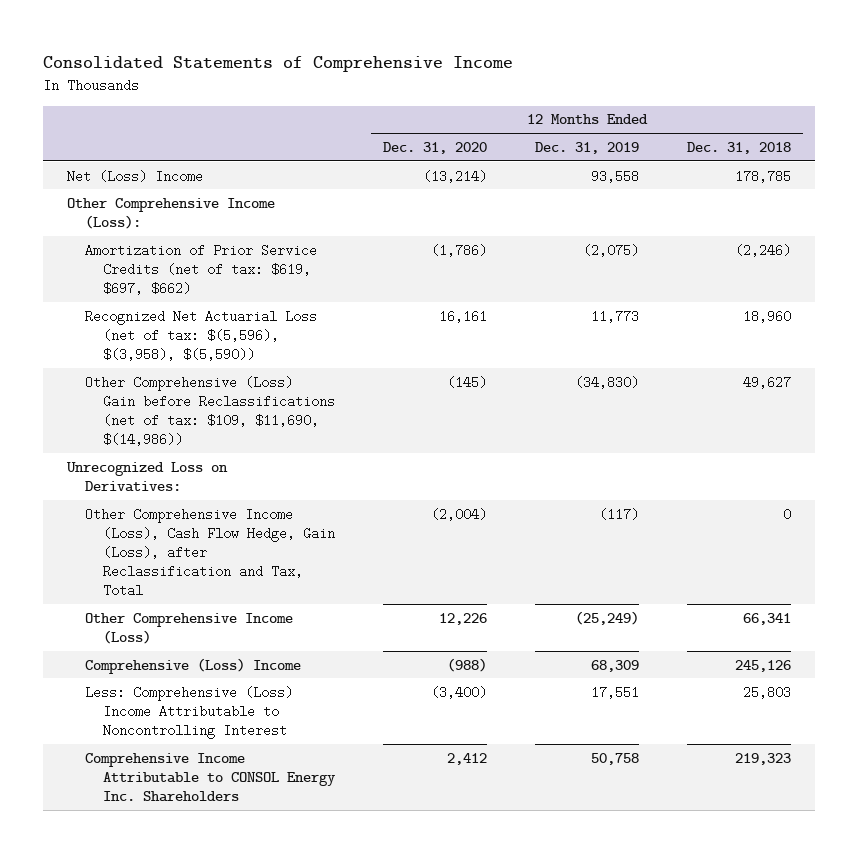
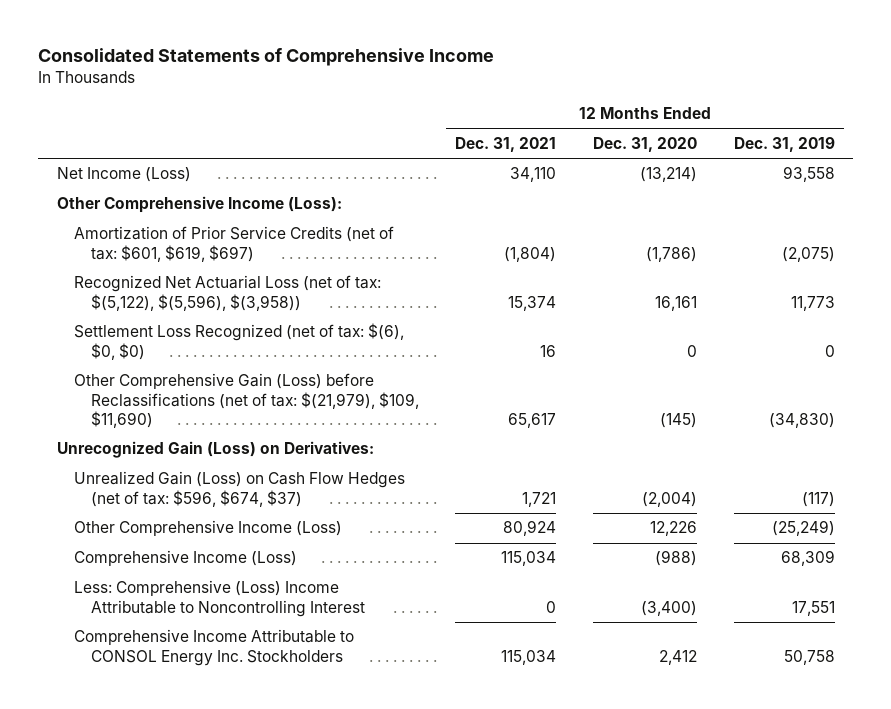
[687,141,792,154] Dec. 31, 2018 -> none
none -> [455,136,557,152] Dec. 31, 2021
[66,169,203,183] Net (Loss) Income -> [56,167,191,183] Net Income (Loss)
[84,243,317,295] Amortization of Prior Service Credits (net of tax: $619, $697, $662) -> [73,226,394,262] Amortization of Prior Service Credits (net of tax: $601, $619, $697)
[84,309,317,361] Recognized Net Actuarial Loss (net of tax: $(5,596), $(3,958), $(5,590)) -> [73,275,381,311] Recognized Net Actuarial Loss (net of tax: $(5,122), $(5,596), $(3,958))
none -> [73,323,404,360] Settlement Loss Recognized (net of tax: $(6), $0, $0)
[84,375,335,446] Other Comprehensive (Loss) Gain before Reclassifications (net of tax: $109, $11,690, $(14,986)) -> [73,373,419,428] Other Comprehensive Gain (Loss) before Reclassifications (net of tax: $(21,979), $109, $11,690)
[65,461,228,492] Unrecognized Loss on Derivatives: -> [56,441,374,459] Unrecognized Gain (Loss) on Derivatives:
[84,507,335,597] Other Comprehensive Income (Loss), Cash Flow Hedge, Gain (Loss), after Reclassification and Tax, Total -> [73,471,405,507] Unrealized Gain (Loss) on Cash Flow Hedges (net of tax: $596, $674, $37)
[84,657,301,674] Comprehensive (Loss) Income -> [73,550,297,567] Comprehensive Income (Loss)
[84,752,336,802] Comprehensive Income Attributable to CONSOL Energy Inc. Shareholders -> [73,629,354,666] Comprehensive Income Attributable to CONSOL Energy Inc. Stockholders

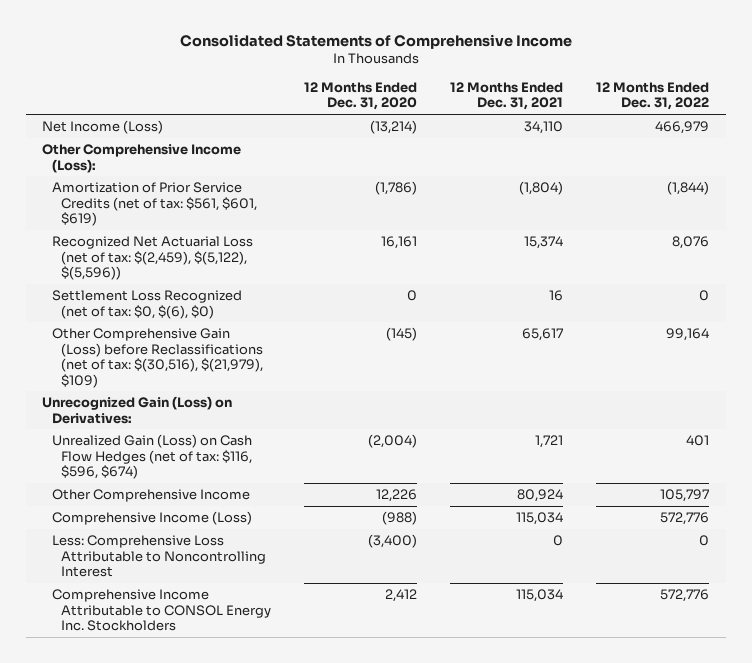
[733,136,835,152] Dec. 31, 2019 -> none
none -> [596,81,710,111] 12 Months Ended Dec. 31, 2022
[73,226,394,262] Amortization of Prior Service Credits (net of tax: $601, $619, $697) -> [51,182,258,227] Amortization of Prior Service Credits (net of tax: $561, $601, $619)
[73,275,381,311] Recognized Net Actuarial Loss (net of tax: $(5,122), $(5,596), $(3,958)) -> [51,236,253,281] Recognized Net Actuarial Loss (net of tax: $(2,459), $(5,122), $(5,596))
[73,323,404,360] Settlement Loss Recognized (net of tax: $(6), $0, $0) -> [51,290,242,319] Settlement Loss Recognized (net of tax: $0, $(6), $0)
[73,373,419,428] Other Comprehensive Gain (Loss) before Reclassifications (net of tax: $(21,979), $109, $11,690) -> [51,328,264,388] Other Comprehensive Gain (Loss) before Reclassifications (net of tax: $(30,516), $(21,979), $109)
[73,471,405,507] Unrealized Gain (Loss) on Cash Flow Hedges (net of tax: $596, $674, $37) -> [51,434,253,480] Unrealized Gain (Loss) on Cash Flow Hedges (net of tax: $116, $596, $674)
[73,520,342,537] Other Comprehensive Income (Loss) -> [51,489,250,503] Other Comprehensive Income
[73,580,365,617] Less: Comprehensive (Loss) Income Attributable to Noncontrolling Interest -> [51,535,267,578] Less: Comprehensive Loss Attributable to Noncontrolling Interest

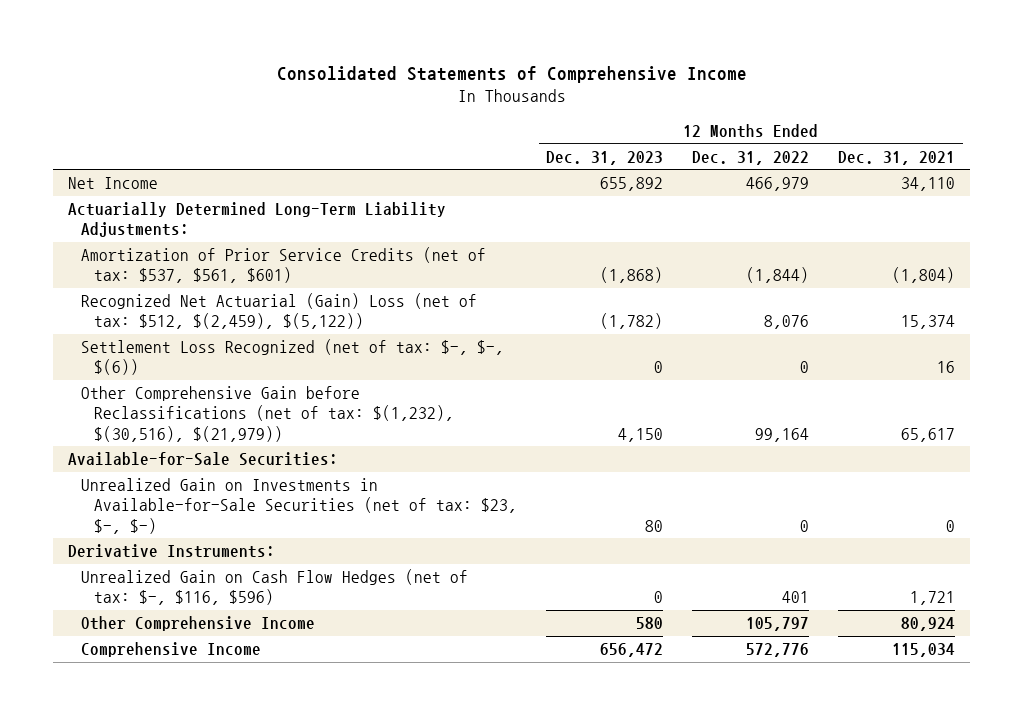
[304,81,418,111] 12 Months Ended Dec. 31, 2020 -> none
none -> [546,150,664,165] Dec. 31, 2023
[42,144,242,173] Other Comprehensive Income (Loss): -> none
[42,120,164,135] Net Income (Loss) -> [67,177,158,190] Net Income
none -> [67,202,446,238] Actuarially Determined Long-Term Liability Adjustments:
[51,182,258,227] Amortization of Prior Service Credits (net of tax: $561, $601, $619) -> [80,247,486,284] Amortization of Prior Service Credits (net of tax: $537, $561, $601)
[51,236,253,281] Recognized Net Actuarial Loss (net of tax: $(2,459), $(5,122), $(5,596)) -> [80,293,477,330] Recognized Net Actuarial (Gain) Loss (net of tax: $512, $(2,459), $(5,122))
[51,290,242,319] Settlement Loss Recognized (net of tax: $0, $(6), $0) -> [80,339,504,376] Settlement Loss Recognized (net of tax: $-, $-, $(6))
[51,328,264,388] Other Comprehensive Gain (Loss) before Reclassifications (net of tax: $(30,516), $(21,979), $109) -> [80,386,454,442] Other Comprehensive Gain before Reclassifications (net of tax: $(1,232), $(30,516), $(21,979))
none -> [67,452,338,467] Available-for-Sale Securities:
none -> [80,478,517,534] Unrealized Gain on Investments in Available-for-Sale Securities (net of tax: $23, $-, $-)
[42,396,233,424] Unrecognized Gain (Loss) on Derivatives: -> [67,544,275,559] Derivative Instruments:
[51,434,253,480] Unrealized Gain (Loss) on Cash Flow Hedges (net of tax: $116, $596, $674) -> [80,569,468,606] Unrealized Gain on Cash Flow Hedges (net of tax: $-, $116, $596)
[51,511,252,526] Comprehensive Income (Loss) -> none
[51,535,267,578] Less: Comprehensive Loss Attributable to Noncontrolling Interest -> none
[51,589,272,632] Comprehensive Income Attributable to CONSOL Energy Inc. Stockholders -> [80,642,261,658] Comprehensive Income

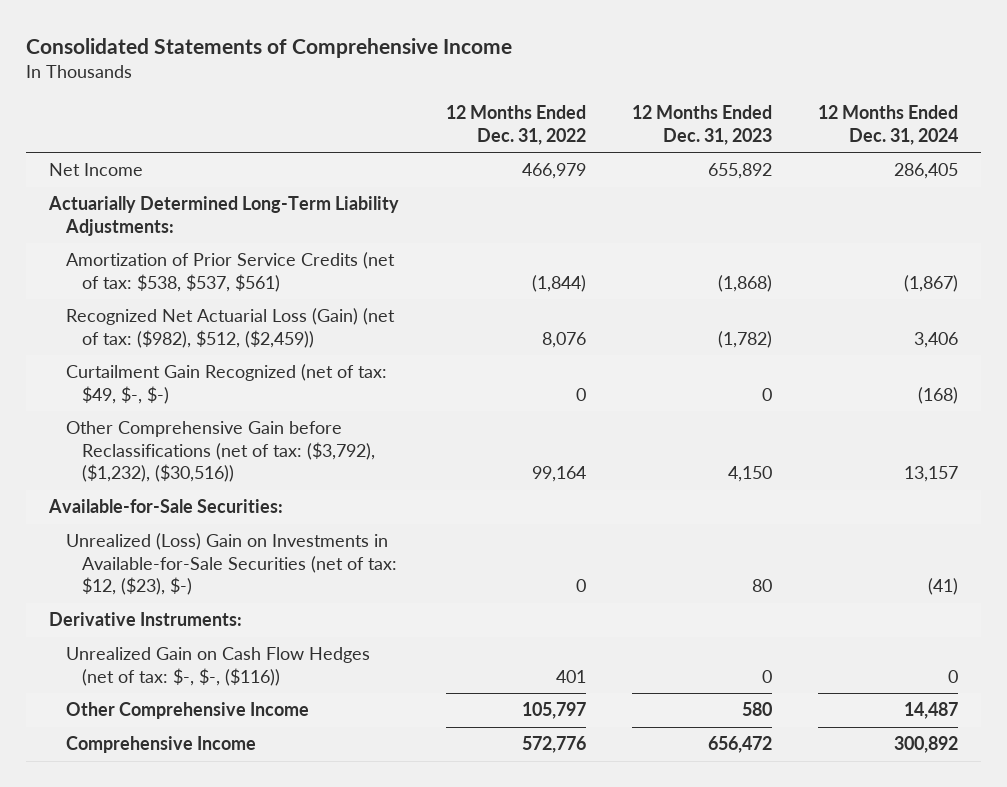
[838,150,956,165] Dec. 31, 2021 -> none
none -> [817,105,958,145] 12 Months Ended Dec. 31, 2024
[80,247,486,284] Amortization of Prior Service Credits (net of tax: $537, $561, $601) -> [65,252,395,292] Amortization of Prior Service Credits (net of tax: $538, $537, $561)
[80,293,477,330] Recognized Net Actuarial (Gain) Loss (net of tax: $512, $(2,459), $(5,122)) -> [65,308,395,348] Recognized Net Actuarial Loss (Gain) (net of tax: ($982), $512, ($2,459))
[80,339,504,376] Settlement Loss Recognized (net of tax: $-, $-, $(6)) -> [65,364,387,404] Curtailment Gain Recognized (net of tax: $49, $-, $-)
[80,386,454,442] Other Comprehensive Gain before Reclassifications (net of tax: $(1,232), $(30,516), $(21,979)) -> [65,421,376,483] Other Comprehensive Gain before Reclassifications (net of tax: ($3,792), ($1,232), ($30,516))
[80,478,517,534] Unrealized Gain on Investments in Available-for-Sale Securities (net of tax: $23, $-, $-) -> [65,533,398,596] Unrealized (Loss) Gain on Investments in Available-for-Sale Securities (net of tax: $12, ($23), $-)
[80,569,468,606] Unrealized Gain on Cash Flow Hedges (net of tax: $-, $116, $596) -> [65,647,370,686] Unrealized Gain on Cash Flow Hedges (net of tax: $-, $-, ($116))

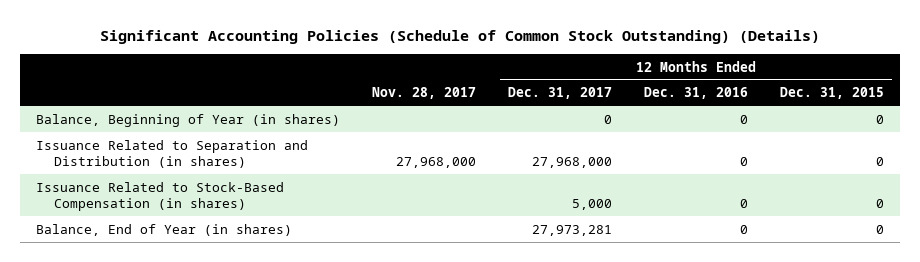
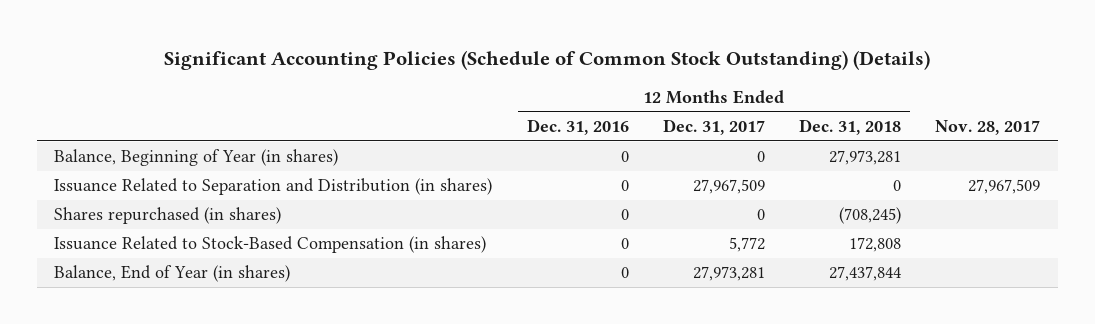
[779,87,884,100] Dec. 31, 2015 -> none
none -> [799,119,902,136] Dec. 31, 2018
[396,156,477,168] 27,968,000 -> [968,179,1041,195] 27,967,509
[532,156,613,168] 27,968,000 -> [692,179,765,195] 27,967,509
none -> [54,207,282,225] Shares repurchased (in shares)
[572,198,613,210] 5,000 -> [728,237,765,253] 5,772

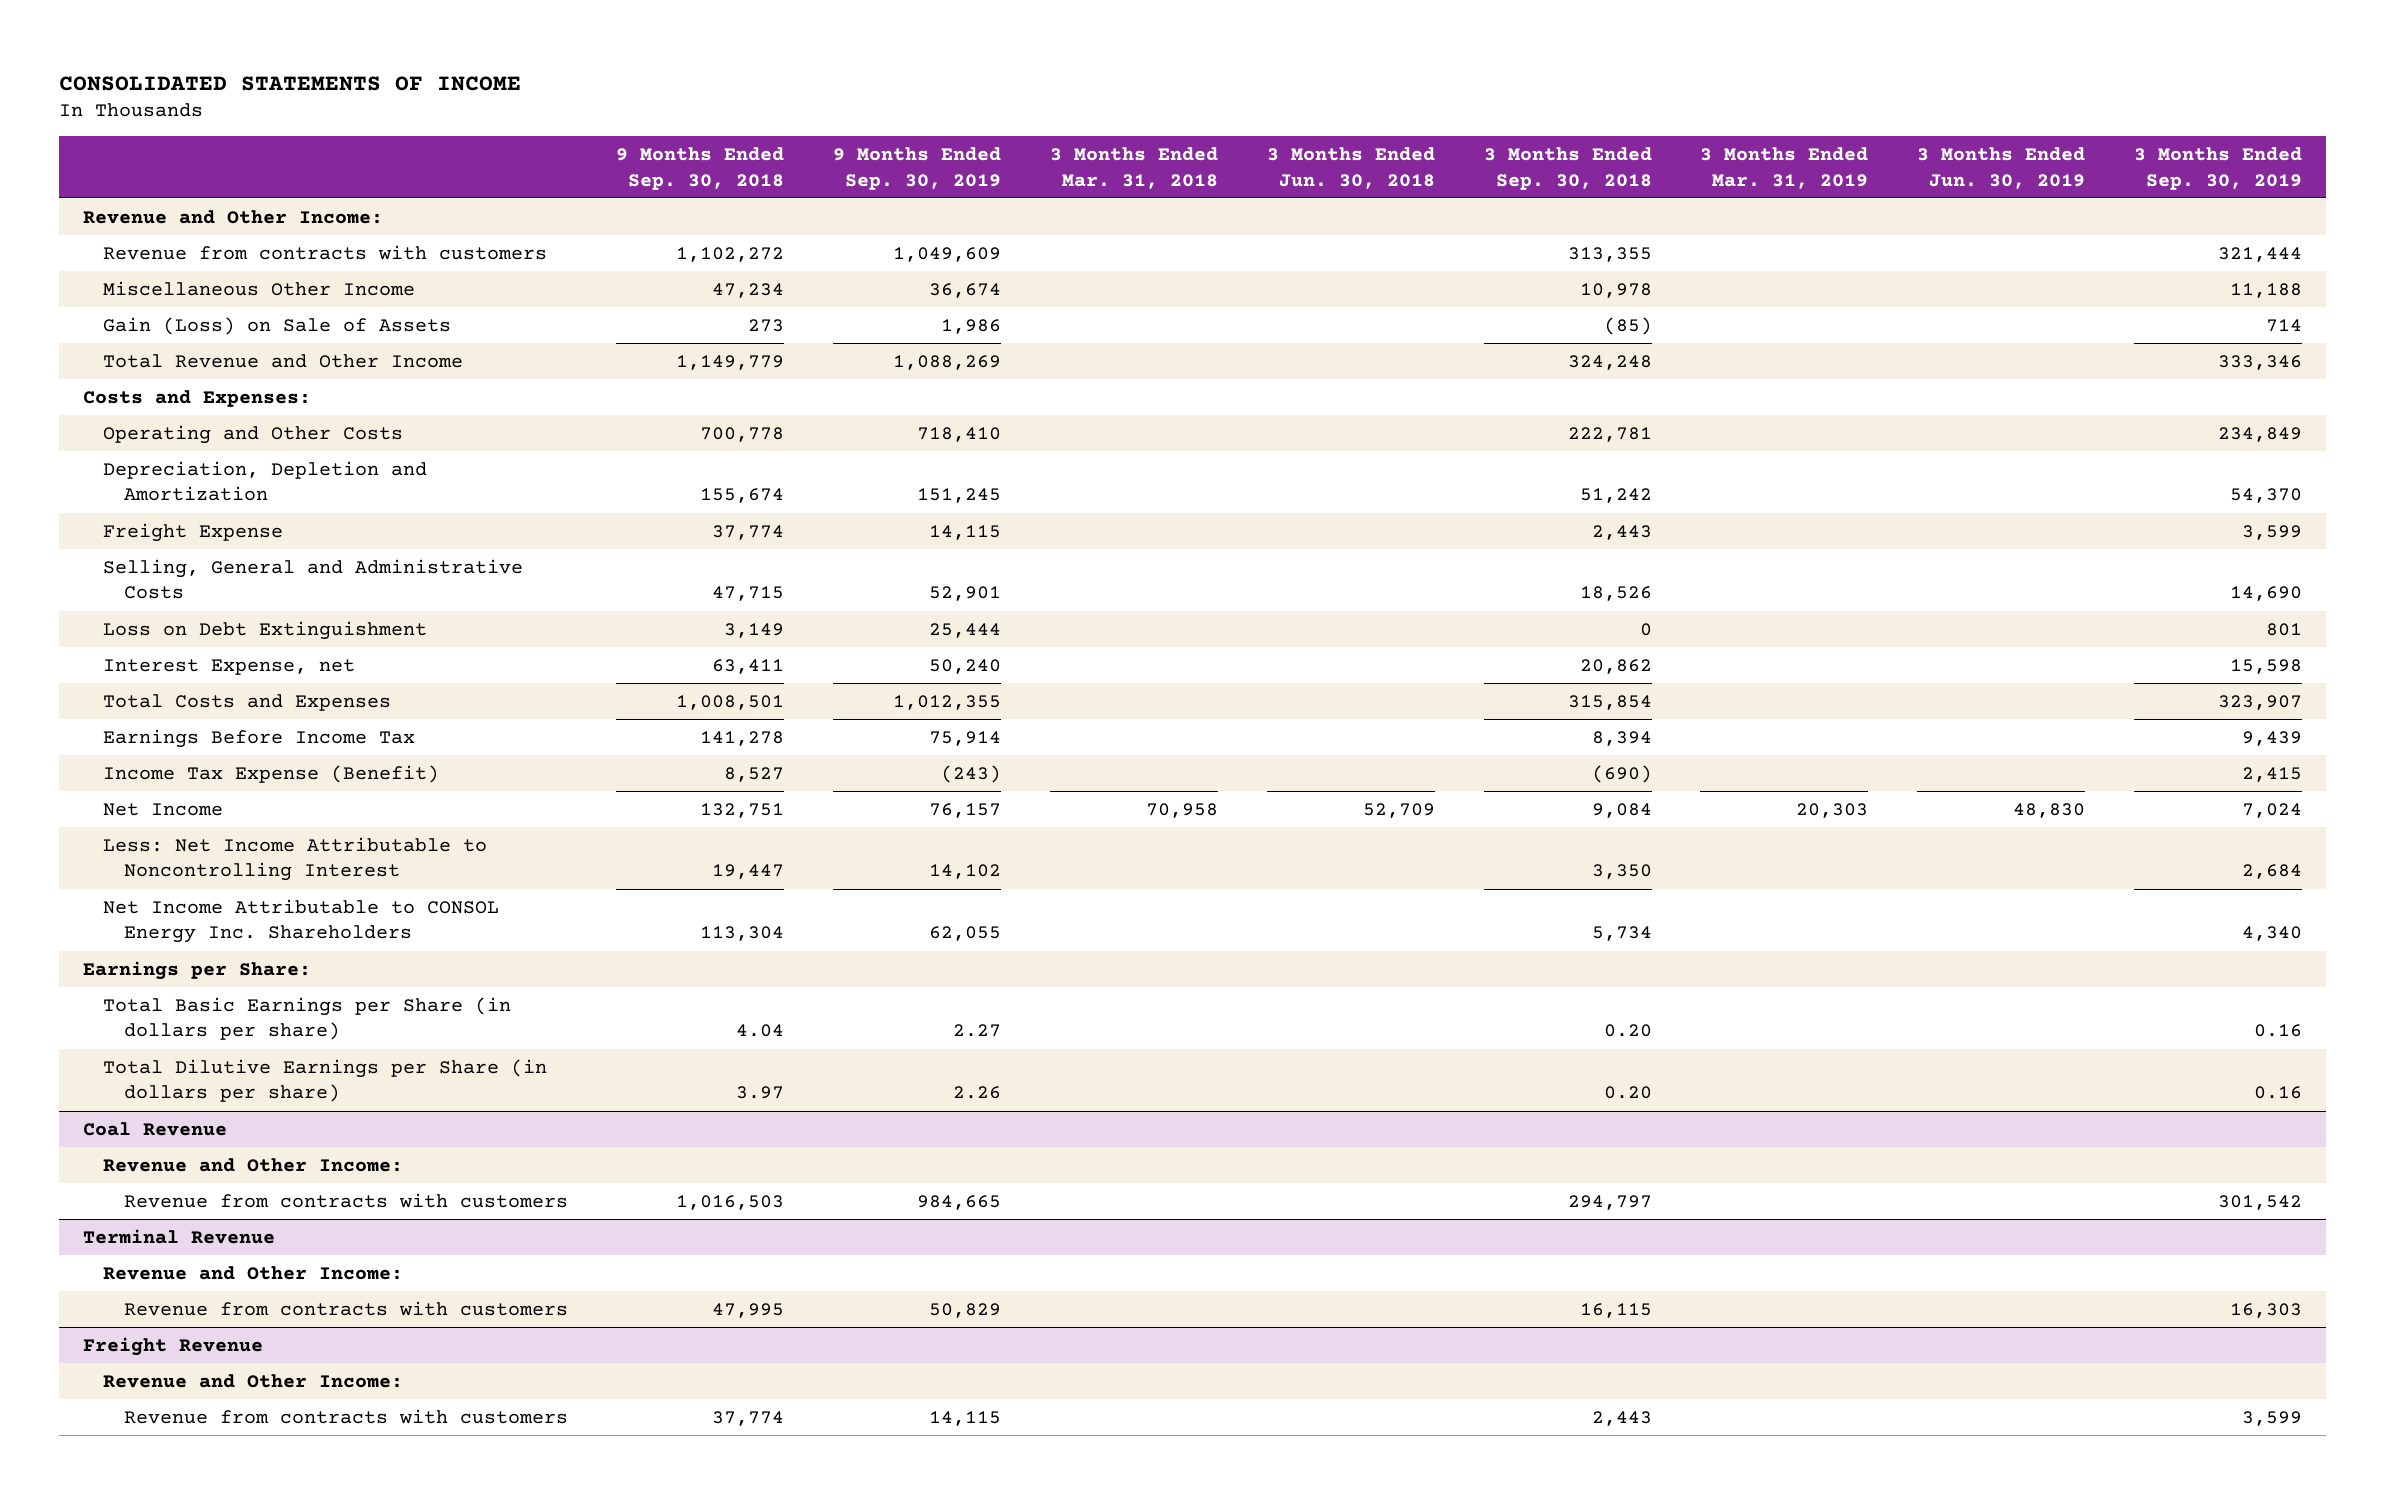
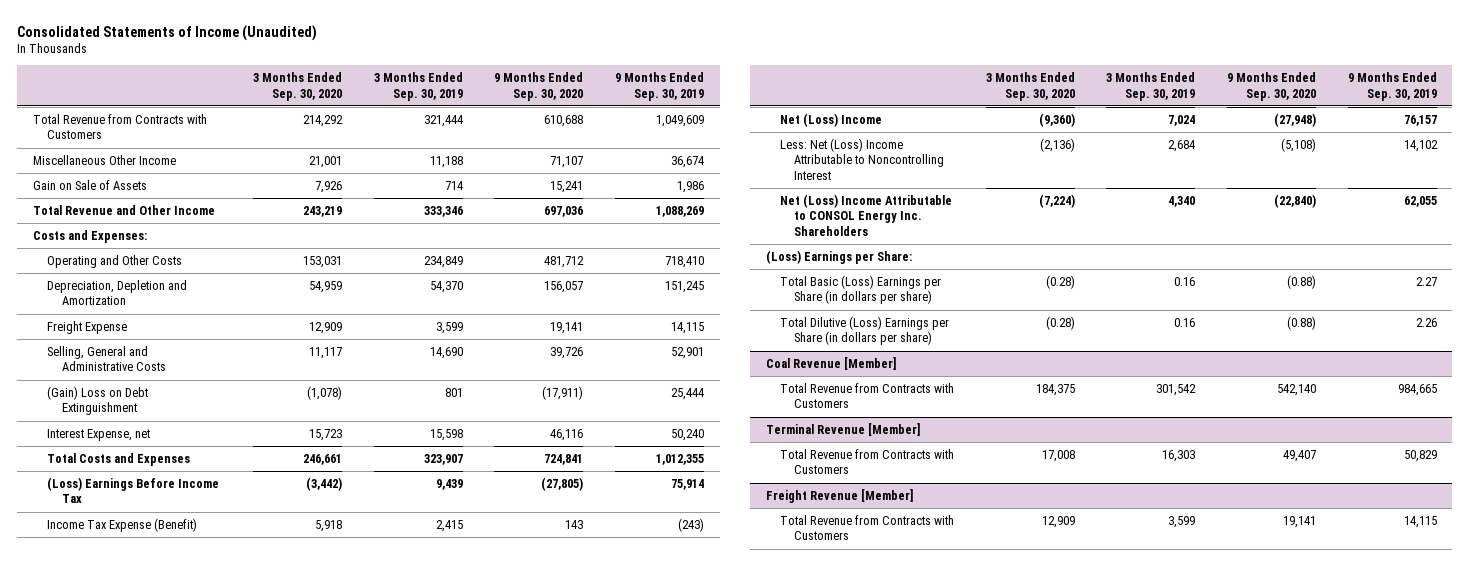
[58,75,521,91] CONSOLIDATED STATEMENTS OF INCOME -> [17,24,318,41] Consolidated Statements of Income (Unaudited)
[616,146,785,190] 9 Months Ended Sep. 30, 2018 -> none
[1049,146,1218,189] 3 Months Ended Mar. 31, 2018 -> none
[1266,146,1435,189] 3 Months Ended Jun. 30, 2018 -> none
[1483,146,1652,190] 3 Months Ended Sep. 30, 2018 -> none
[1700,146,1869,189] 3 Months Ended Mar. 31, 2019 -> none
[1917,146,2086,189] 3 Months Ended Jun. 30, 2019 -> none
none -> [253,72,343,101] 3 Months Ended Sep. 30, 2020
none -> [494,72,584,101] 9 Months Ended Sep. 30, 2020
[83,209,384,224] Revenue and Other Income: -> none
[103,244,548,260] Revenue from contracts with customers -> [33,113,208,140] Total Revenue from Contracts with Customers
[103,316,452,335] Gain (Loss) on Sale of Assets -> [33,179,148,190] Gain on Sale of Assets
[103,620,428,640] Loss on Debt Extinguishment -> [47,385,149,416] (Gain) Loss on Debt Extinguishment
[103,728,416,748] Earnings Before Income Tax -> [47,476,220,504] (Loss) Earnings Before Income Tax
[103,1157,404,1172] Revenue and Other Income: -> none
[103,1265,404,1280] Revenue and Other Income: -> none
[103,1373,404,1388] Revenue and Other Income: -> none
[103,802,224,816] Net Income -> [780,112,883,127] Net (Loss) Income
[103,836,488,882] Less: Net Income Attributable to Noncontrolling Interest -> [780,137,945,181] Less: Net (Loss) Income Attributable to Noncontrolling Interest
[103,898,500,944] Net Income Attributable to CONSOL Energy Inc. Shareholders -> [780,193,953,237] Net (Loss) Income Attributable to CONSOL Energy Inc. Shareholders
[83,960,312,980] Earnings per Share: -> [766,249,913,264] (Loss) Earnings per Share:
[103,996,512,1041] Total Basic Earnings per Share (in dollars per share) -> [780,274,942,305] Total Basic (Loss) Earnings per Share (in dollars per share)
[103,1058,548,1103] Total Dilutive Earnings per Share (in dollars per share) -> [780,315,950,346] Total Dilutive (Loss) Earnings per Share (in dollars per share)
[83,1121,228,1136] Coal Revenue -> [766,356,897,370] Coal Revenue [Member]
[123,1192,568,1208] Revenue from contracts with customers -> [780,382,955,409] Total Revenue from Contracts with Customers
[83,1228,276,1244] Terminal Revenue -> [766,422,921,436] Terminal Revenue [Member]
[123,1300,568,1316] Revenue from contracts with customers -> [780,448,955,475] Total Revenue from Contracts with Customers
[83,1336,264,1356] Freight Revenue -> [766,488,914,503] Freight Revenue [Member]
[123,1408,568,1424] Revenue from contracts with customers -> [780,514,955,541] Total Revenue from Contracts with Customers

